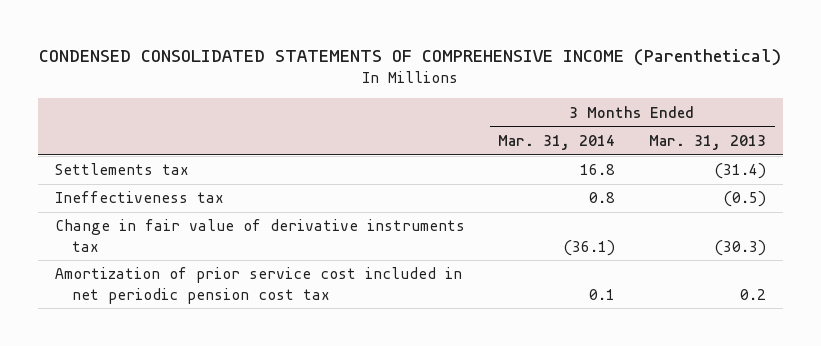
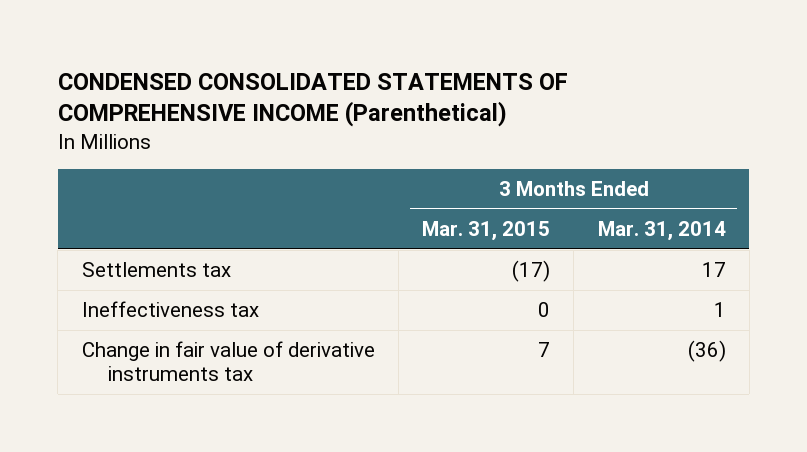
[649,135,767,151] Mar. 31, 2013 -> none
none -> [422,220,551,241] Mar. 31, 2015
[54,267,462,304] Amortization of prior service cost included in net periodic pension cost tax -> none
[580,164,616,176] 16.8 -> [701,262,726,278] 17
[589,192,616,204] 0.8 -> [713,302,726,318] 1
[563,239,616,256] (36.1) -> [687,340,726,363] (36)

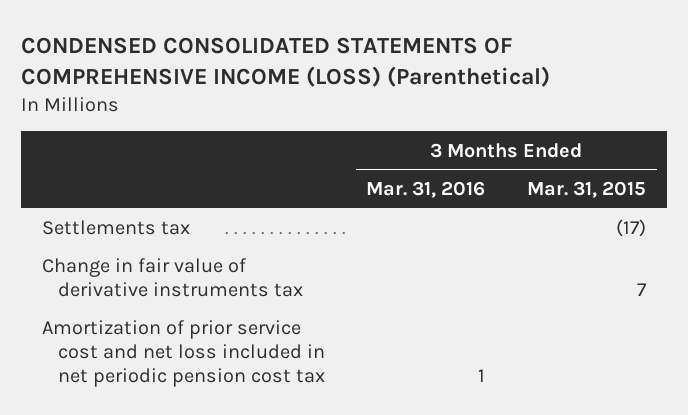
[57,72,568,128] CONDENSED CONSOLIDATED STATEMENTS OF COMPREHENSIVE INCOME (Parenthetical) -> [21,36,551,87] CONDENSED CONSOLIDATED STATEMENTS OF COMPREHENSIVE INCOME (LOSS) (Parenthetical)
[597,220,726,241] Mar. 31, 2014 -> none
none -> [366,180,486,198] Mar. 31, 2016
[81,301,259,318] Ineffectiveness tax -> none
none -> [42,320,325,387] Amortization of prior service cost and net loss included in net periodic pension cost tax

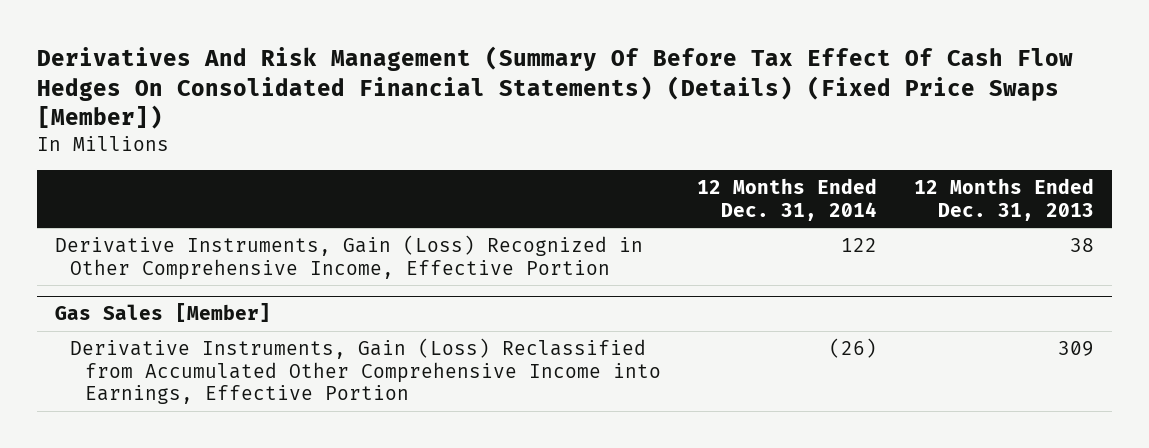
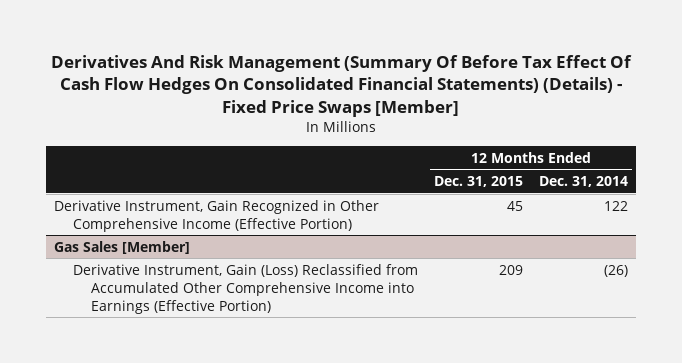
[36,46,1073,130] Derivatives And Risk Management (Summary Of Before Tax Effect Of Cash Flow Hedges On Consolidated Financial Statements) (Details) (Fixed Price Swaps [Member]) -> [51,55,633,117] Derivatives And Risk Management (Summary Of Before Tax Effect Of Cash Flow Hedges On Consolidated Financial Statements) (Details) - Fixed Price Swaps [Member]
[913,177,1094,221] 12 Months Ended Dec. 31, 2013 -> none
none -> [433,176,523,188] Dec. 31, 2015
[55,235,644,280] Derivative Instruments, Gain (Loss) Recognized in Other Comprehensive Income, Effective Portion -> [54,199,380,232] Derivative Instrument, Gain Recognized in Other Comprehensive Income (Effective Portion)
[69,338,661,405] Derivative Instruments, Gain (Loss) Reclassified from Accumulated Other Comprehensive Income into Earnings, Effective Portion -> [72,263,418,314] Derivative Instrument, Gain (Loss) Reclassified from Accumulated Other Comprehensive Income into Earnings (Effective Portion)

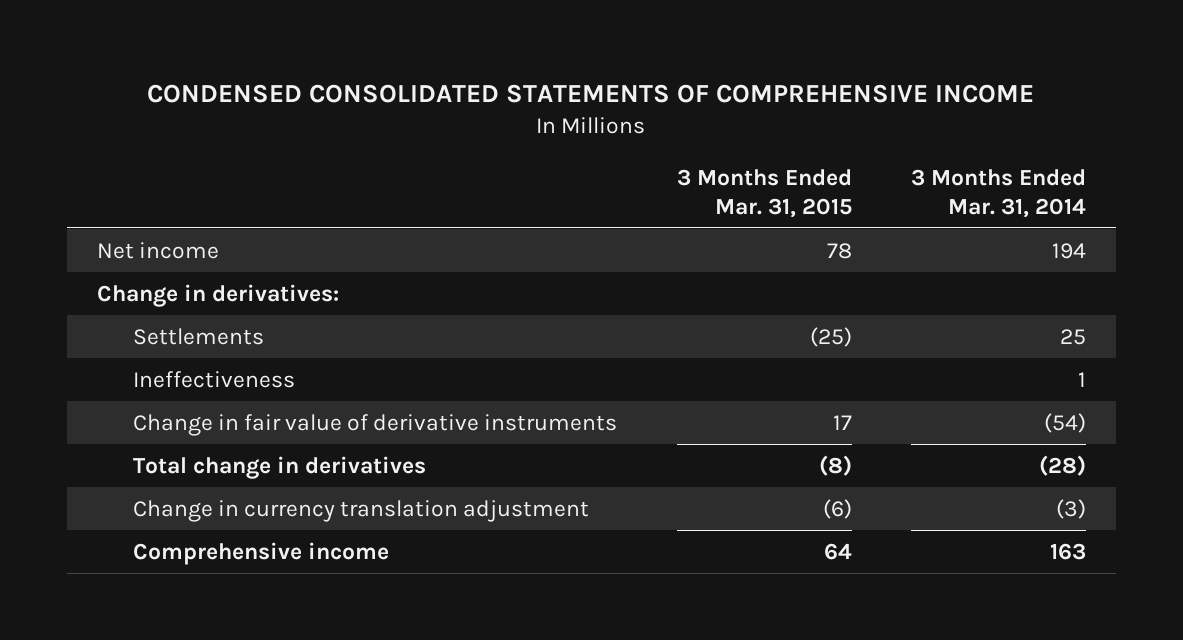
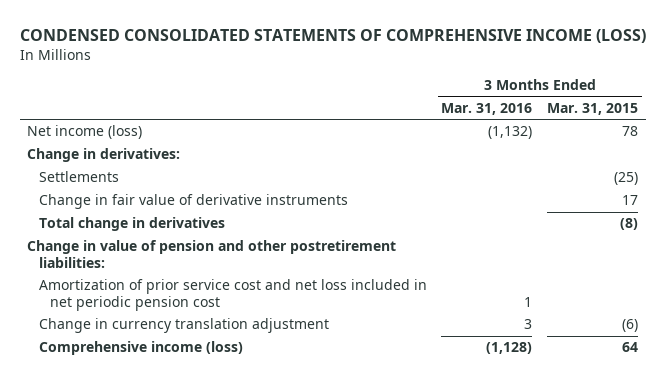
[147,84,1035,104] CONDENSED CONSOLIDATED STATEMENTS OF COMPREHENSIVE INCOME -> [19,29,646,44] CONDENSED CONSOLIDATED STATEMENTS OF COMPREHENSIVE INCOME (LOSS)
[911,168,1087,218] 3 Months Ended Mar. 31, 2014 -> none
none -> [441,102,533,115] Mar. 31, 2016
[96,241,219,259] Net income -> [27,125,143,140] Net income (loss)
[133,370,296,388] Ineffectiveness -> none
none -> [27,240,397,268] Change in value of pension and other postretirement liabilities:
none -> [38,279,427,311] Amortization of prior service cost and net loss included in net periodic pension cost
[133,541,390,565] Comprehensive income -> [38,341,243,356] Comprehensive income (loss)

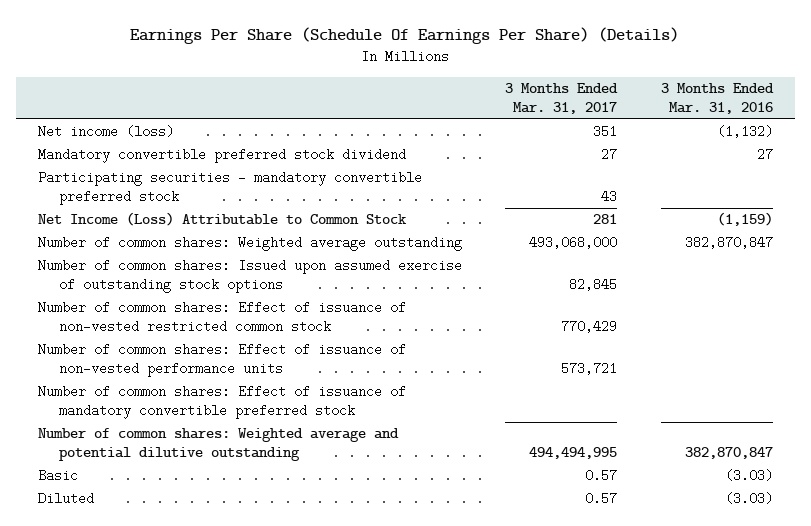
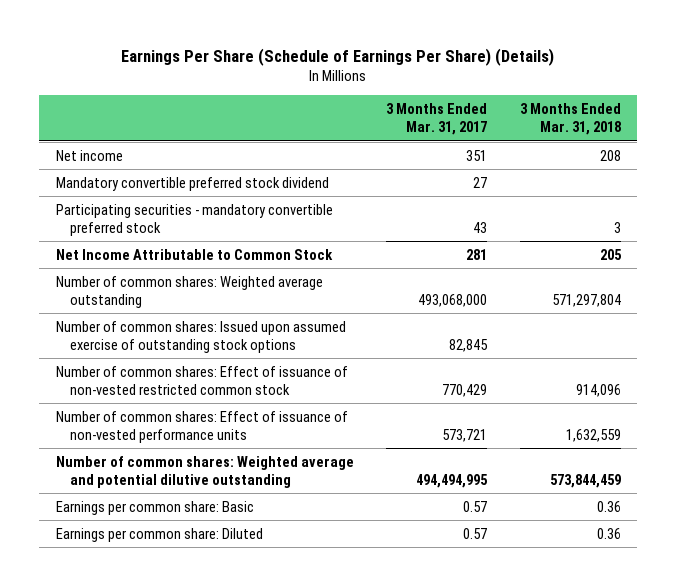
[130,27,680,45] Earnings Per Share (Schedule Of Earnings Per Share) (Details) -> [121,47,555,66] Earnings Per Share (Schedule of Earnings Per Share) (Details)
[661,83,775,115] 3 Months Ended Mar. 31, 2016 -> none
none -> [519,102,621,136] 3 Months Ended Mar. 31, 2018
[37,125,174,139] Net income (loss) -> [55,149,123,161] Net income
[37,212,407,227] Net Income (Loss) Attributable to Common Stock -> [55,248,333,260] Net Income Attributable to Common Stock
[37,385,406,420] Number of common shares: Effect of issuance of mandatory convertible preferred stock -> none
[37,469,78,483] Basic -> [55,500,254,515] Earnings per common share: Basic
[37,492,94,506] Diluted -> [55,527,263,542] Earnings per common share: Diluted

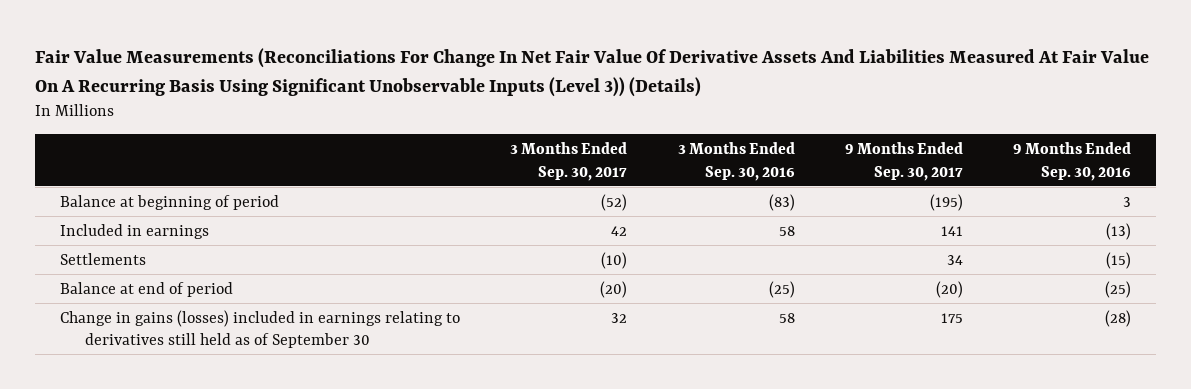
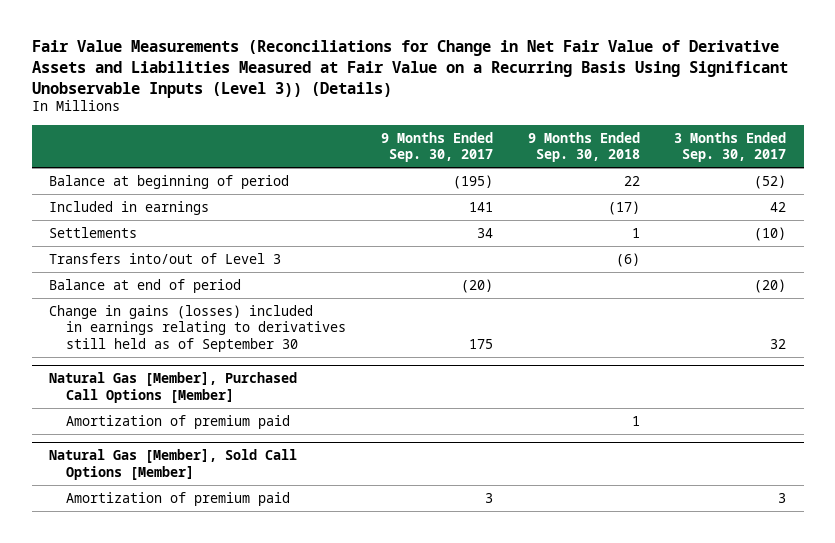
[34,48,1149,97] Fair Value Measurements (Reconciliations For Change In Net Fair Value Of Derivative Assets And Liabilities Measured At Fair Value On A Recurring Basis Using Significant Unobservable Inputs (Level 3)) (Details) -> [31,40,788,98] Fair Value Measurements (Reconciliations for Change in Net Fair Value of Derivative Assets and Liabilities Measured at Fair Value on a Recurring Basis Using Significant Unobservable Inputs (Level 3)) (Details)
[677,142,795,181] 3 Months Ended Sep. 30, 2016 -> none
[1013,142,1132,181] 9 Months Ended Sep. 30, 2016 -> none
none -> [527,131,640,163] 9 Months Ended Sep. 30, 2018
none -> [48,252,281,264] Transfers into/out of Level 3
none -> [48,372,297,403] Natural Gas [Member], Purchased Call Options [Member]
none -> [65,414,290,429] Amortization of premium paid
none -> [48,449,297,480] Natural Gas [Member], Sold Call Options [Member]
none -> [65,491,290,506] Amortization of premium paid

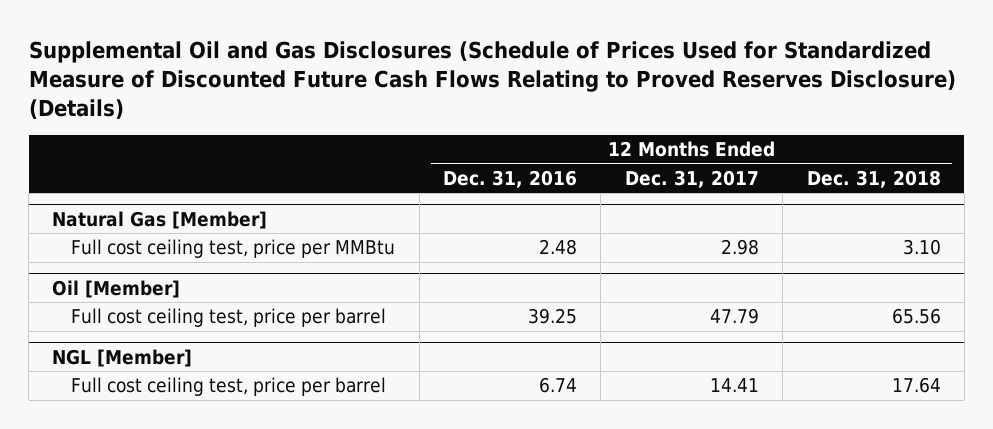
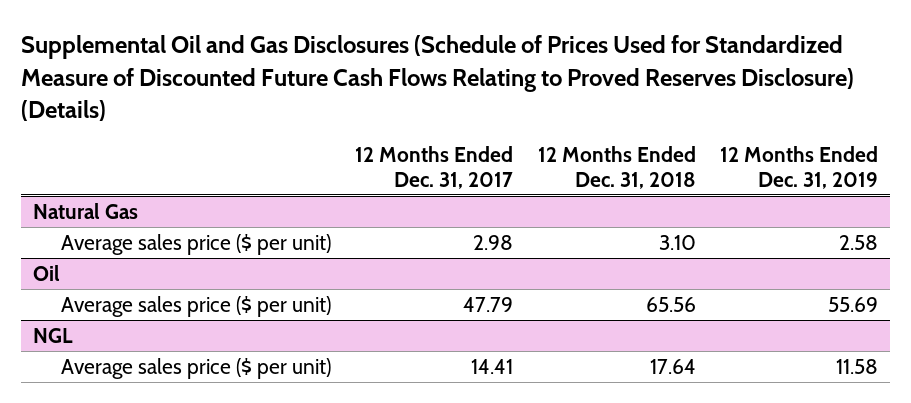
[443,169,578,188] Dec. 31, 2016 -> none
none -> [719,146,878,189] 12 Months Ended Dec. 31, 2019
[52,210,268,229] Natural Gas [Member] -> [33,202,139,219] Natural Gas
[71,239,396,259] Full cost ceiling test, price per MMBtu -> [60,233,331,255] Average sales price ($ per unit)
[52,279,181,298] Oil [Member] -> [33,264,61,281] Oil
[71,308,387,328] Full cost ceiling test, price per barrel -> [60,295,331,317] Average sales price ($ per unit)
[52,348,193,367] NGL [Member] -> [33,327,74,343] NGL
[71,377,387,397] Full cost ceiling test, price per barrel -> [60,357,331,379] Average sales price ($ per unit)

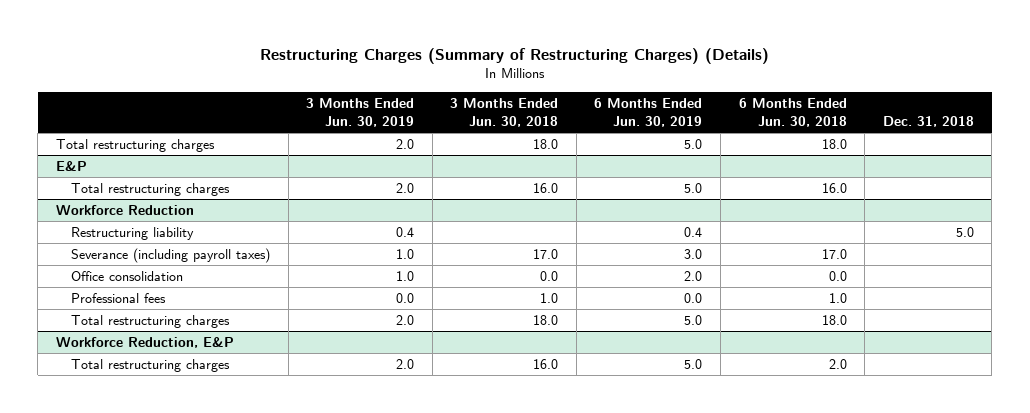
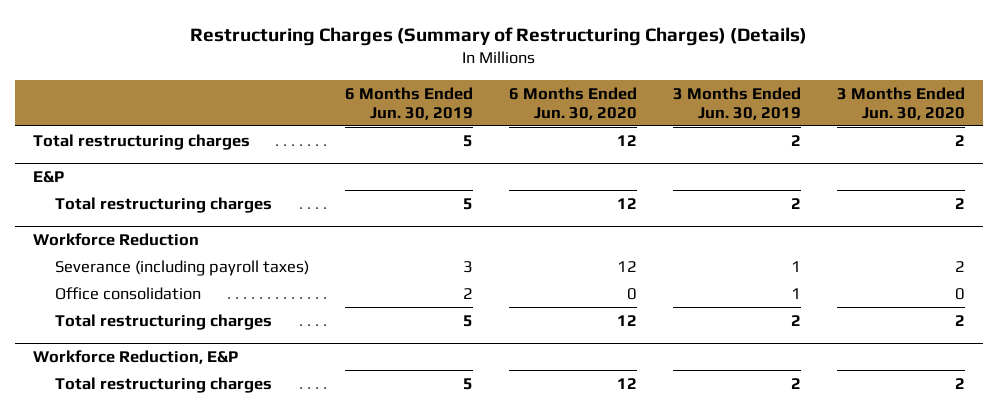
[450,97,559,127] 3 Months Ended Jun. 30, 2018 -> none
[738,97,847,127] 6 Months Ended Jun. 30, 2018 -> none
[882,115,974,127] Dec. 31, 2018 -> none
none -> [509,86,638,120] 6 Months Ended Jun. 30, 2020
none -> [837,86,966,120] 3 Months Ended Jun. 30, 2020
[396,138,415,149] 2.0 -> [791,134,802,146] 2
[684,138,703,149] 5.0 -> [463,134,474,147] 5
[396,182,415,193] 2.0 -> [791,197,802,209] 2
[684,182,703,193] 5.0 -> [463,197,474,210] 5
[70,226,194,240] Restructuring liability -> none
[70,292,166,303] Professional fees -> none
[396,248,415,259] 1.0 -> [791,260,802,272] 1
[684,248,703,259] 3.0 -> [463,260,474,273] 3
[396,270,415,281] 1.0 -> [791,287,802,299] 1
[684,270,703,281] 2.0 -> [463,287,474,299] 2
[396,314,415,325] 2.0 -> [791,314,802,326] 2
[684,314,703,325] 5.0 -> [463,314,474,327] 5
[396,358,415,369] 2.0 -> [791,377,802,389] 2
[684,358,703,369] 5.0 -> [463,377,474,390] 5

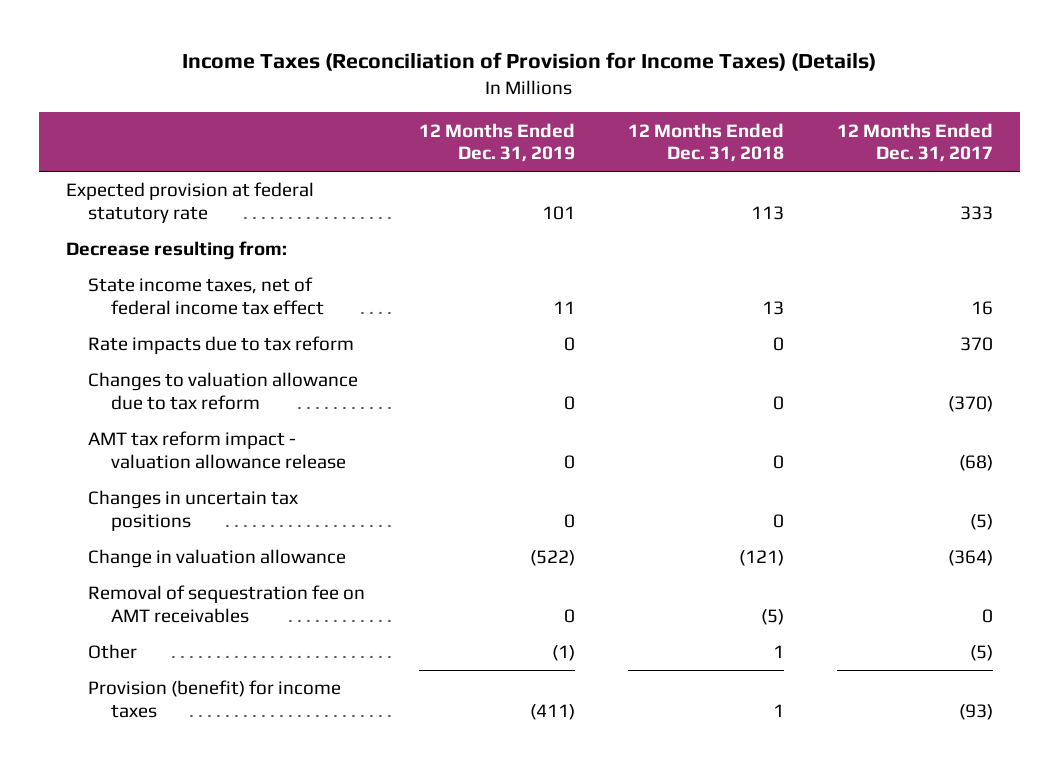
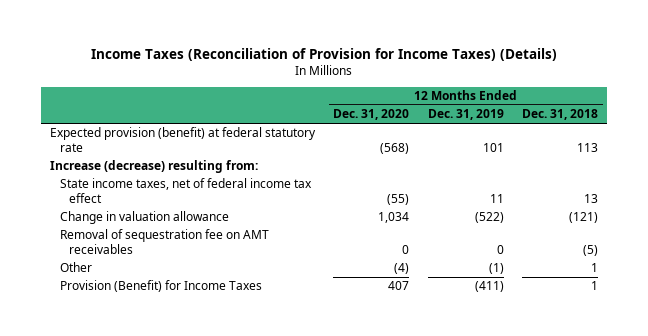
[836,122,993,163] 12 Months Ended Dec. 31, 2017 -> none
none -> [333,109,410,121] Dec. 31, 2020
[65,182,314,223] Expected provision at federal statutory rate -> [49,127,316,152] Expected provision (benefit) at federal statutory rate
[65,241,287,261] Decrease resulting from: -> [49,160,258,174] Increase (decrease) resulting from:
[88,336,355,355] Rate impacts due to tax reform -> none
[88,372,359,410] Changes to valuation allowance due to tax reform -> none
[88,431,347,469] AMT tax reform impact - valuation allowance release -> none
[88,490,299,531] Changes in uncertain tax positions -> none
[88,680,342,718] Provision (benefit) for income taxes -> [59,280,262,293] Provision (Benefit) for Income Taxes

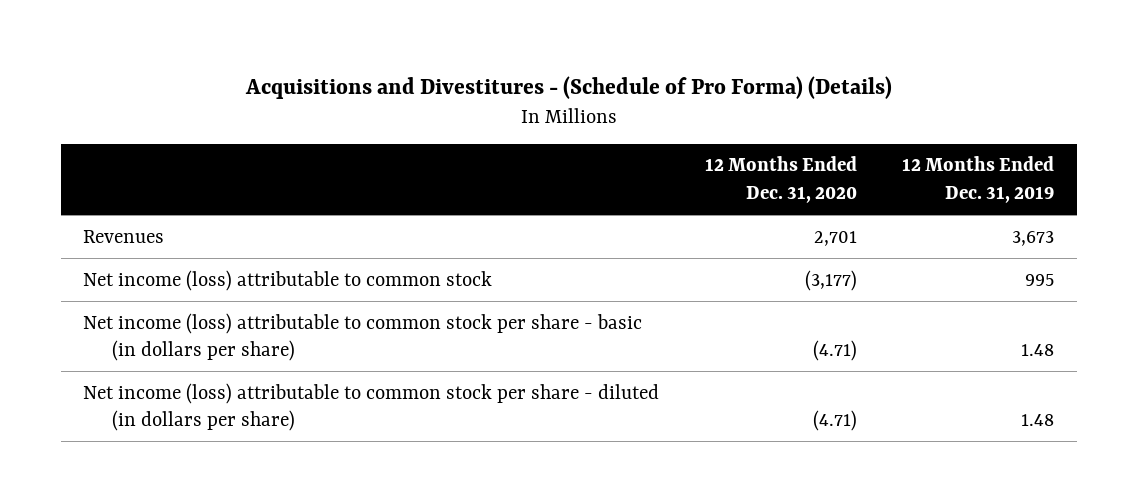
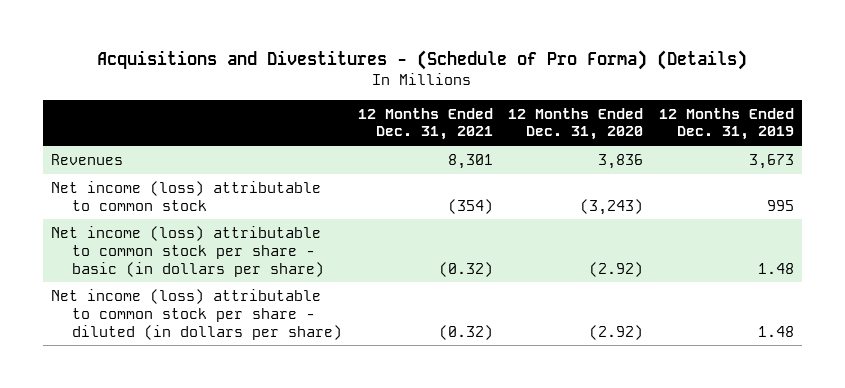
none -> [357,107,493,141] 12 Months Ended Dec. 31, 2021
[813,230,857,246] 2,701 -> [598,153,644,169] 3,836
[804,269,857,291] (3,177) -> [580,198,644,215] (3,243)
[812,340,857,362] (4.71) -> [589,261,644,277] (2.92)
[812,410,857,432] (4.71) -> [589,324,644,340] (2.92)

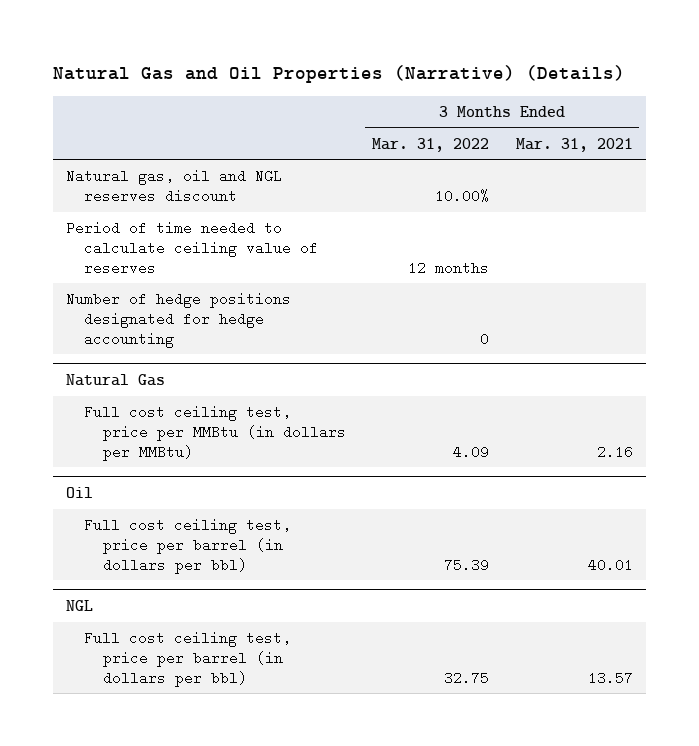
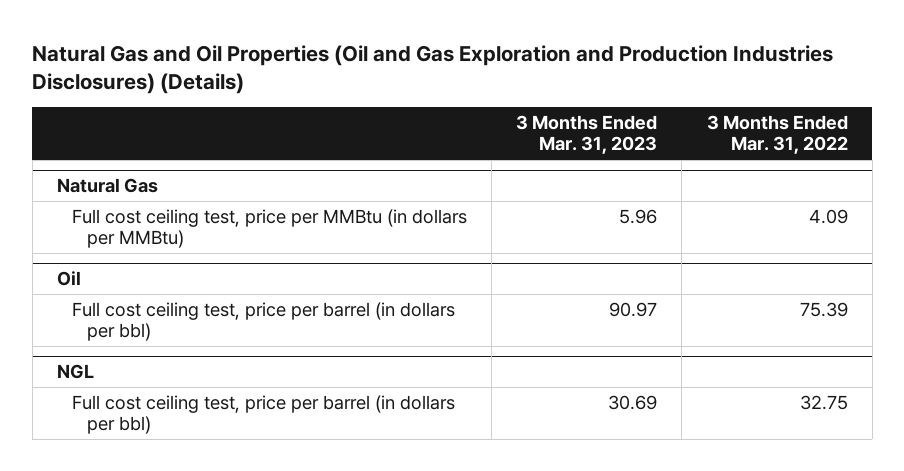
[53,65,626,84] Natural Gas and Oil Properties (Narrative) (Details) -> [32,44,834,95] Natural Gas and Oil Properties (Oil and Gas Exploration and Production Industries Disclosures) (Details)
[515,137,633,152] Mar. 31, 2021 -> none
none -> [516,114,658,155] 3 Months Ended Mar. 31, 2023
[66,168,283,203] Natural gas, oil and NGL reserves discount -> none
[66,220,319,275] Period of time needed to calculate ceiling value of reserves -> none
[66,291,292,348] Number of hedge positions designated for hedge accounting -> none

